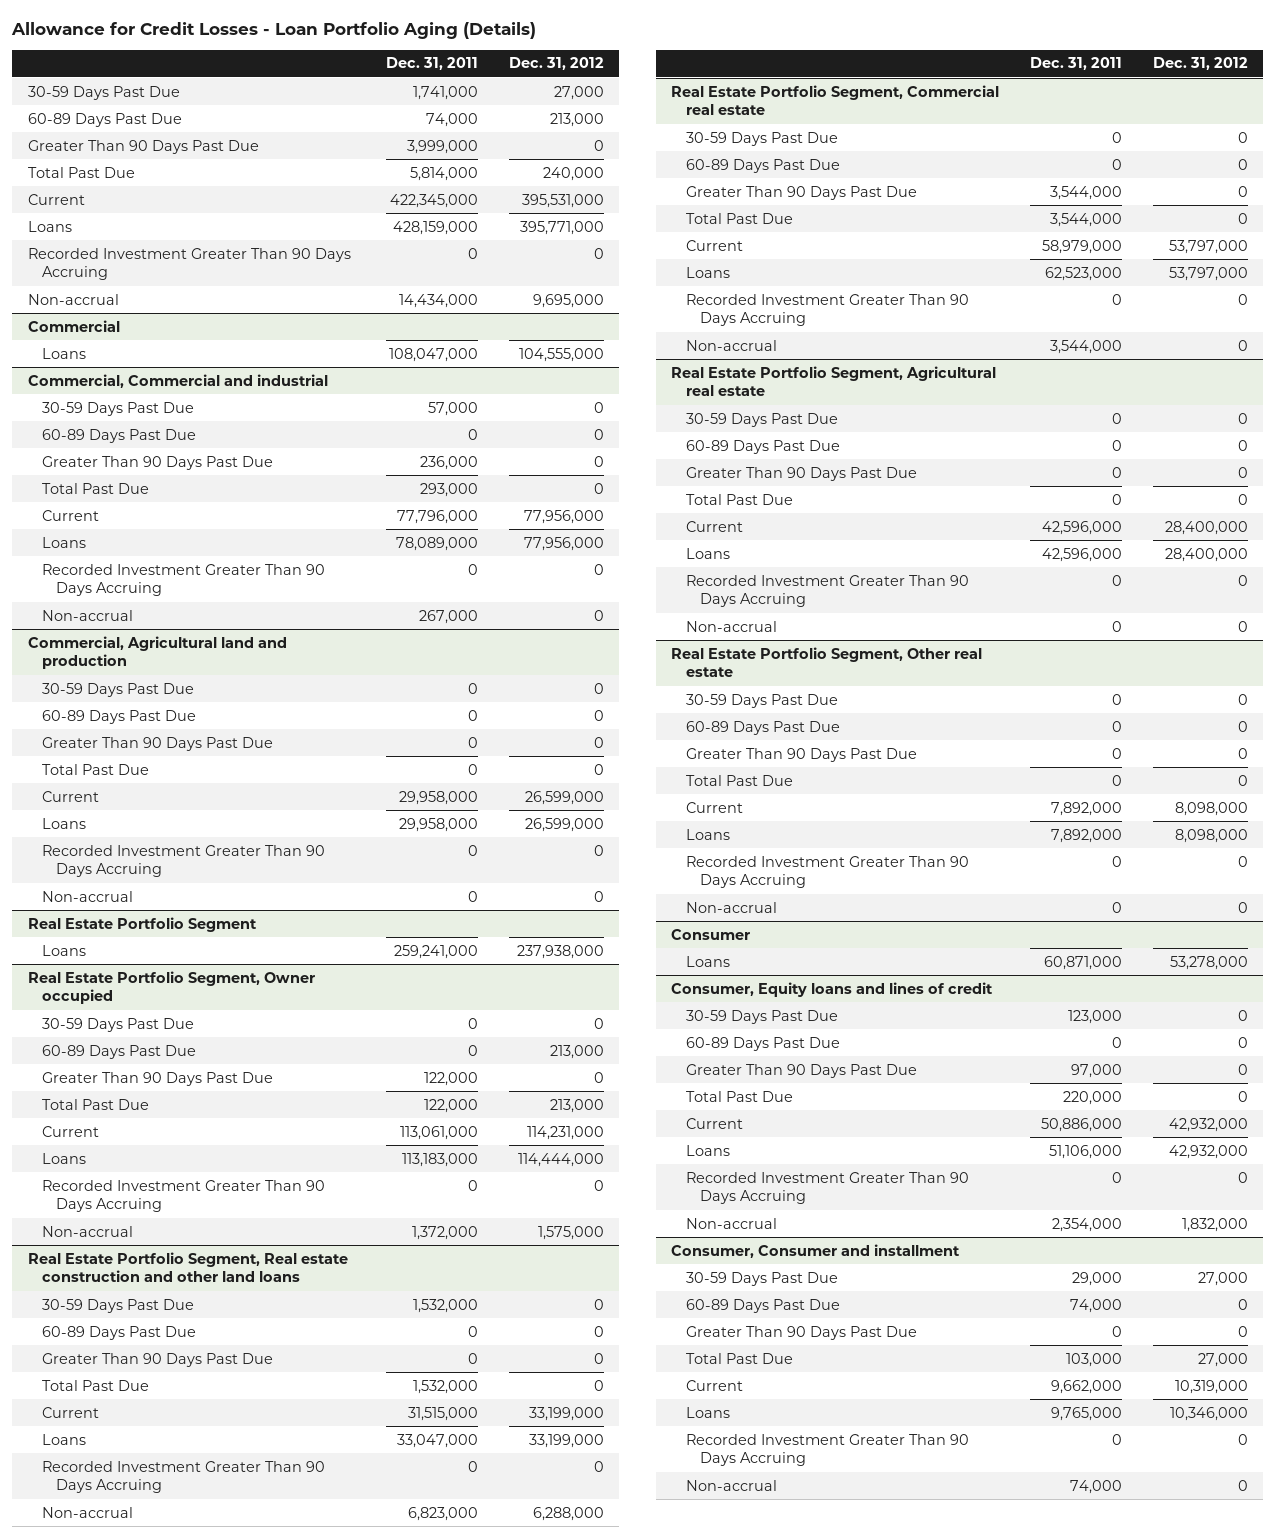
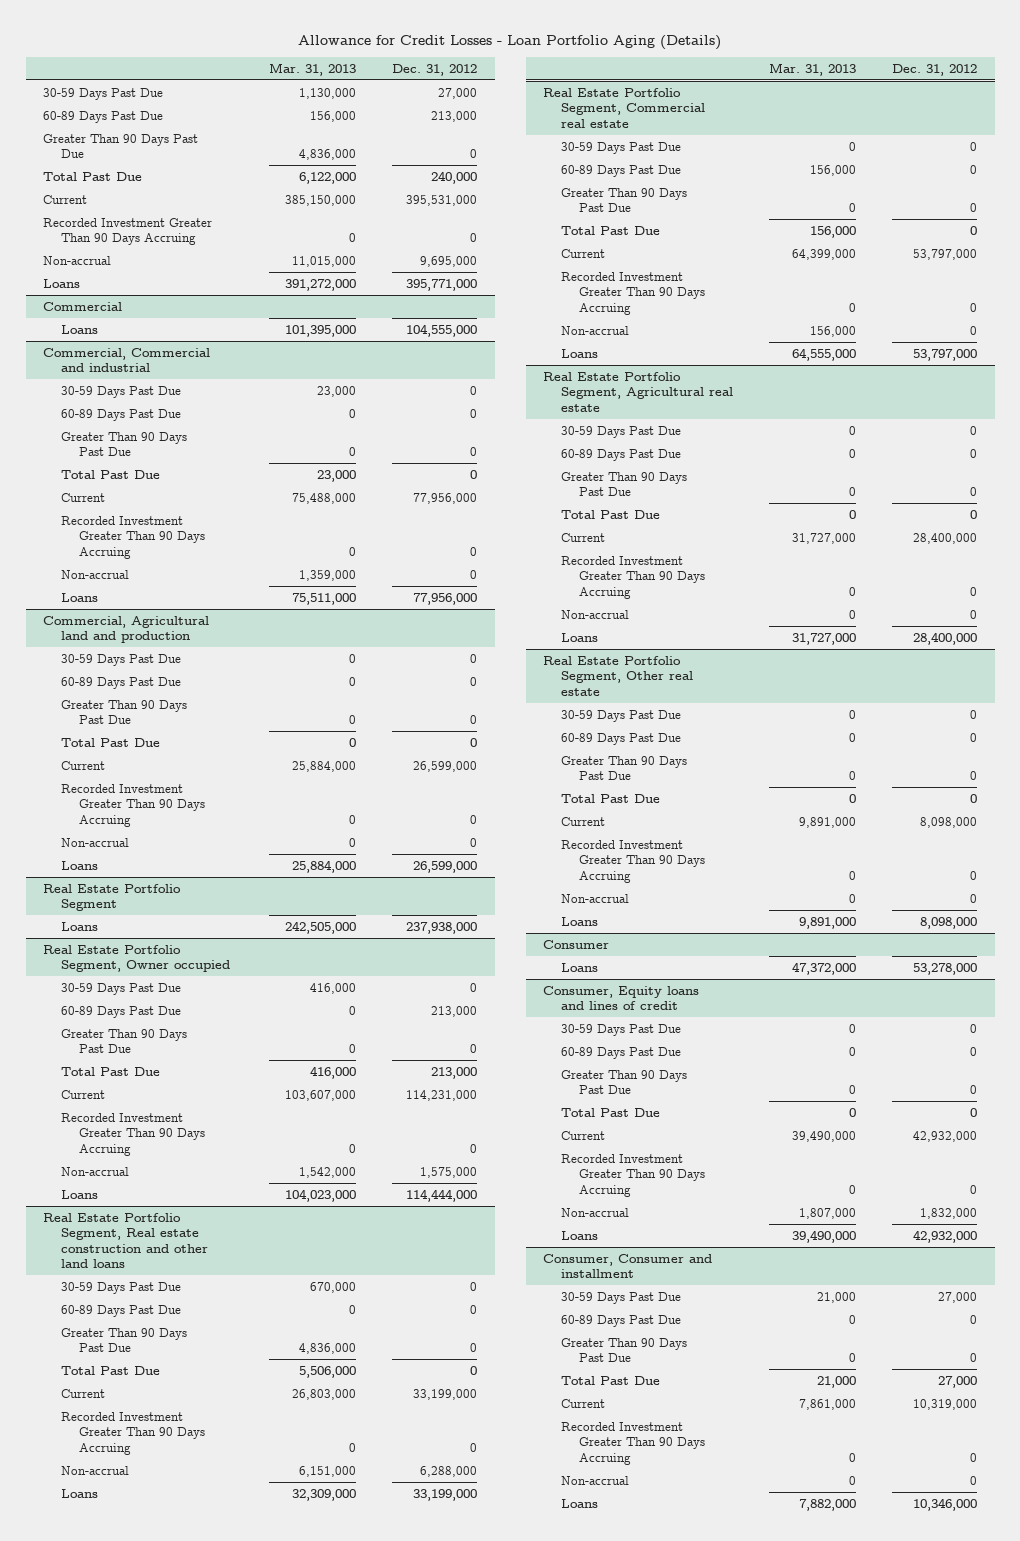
[386,57,479,71] Dec. 31, 2011 -> none
none -> [269,62,357,76] Mar. 31, 2013
[27,220,72,232] Loans -> [43,278,81,288] Loans
[42,536,87,548] Loans -> [61,592,99,602] Loans
[42,817,87,829] Loans -> [61,860,99,870] Loans
[42,1152,87,1164] Loans -> [61,1189,99,1199] Loans
[42,1433,87,1445] Loans -> [61,1488,99,1498] Loans
[685,266,730,278] Loans -> [561,348,599,358] Loans
[685,547,730,559] Loans -> [561,632,599,642] Loans
[685,828,730,840] Loans -> [561,916,599,926] Loans
[685,1144,730,1156] Loans -> [561,1230,599,1240] Loans
[685,1406,730,1418] Loans -> [561,1498,599,1508] Loans

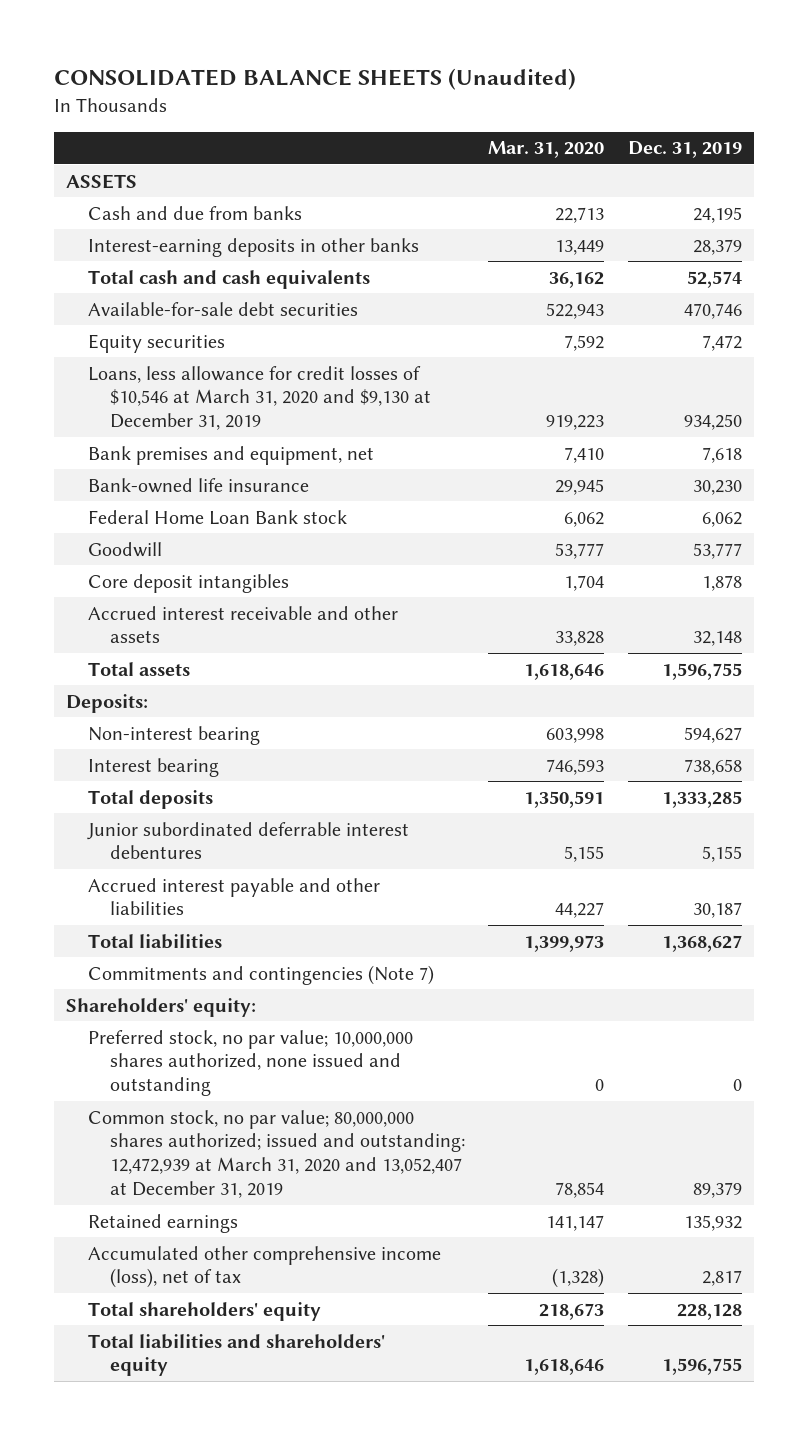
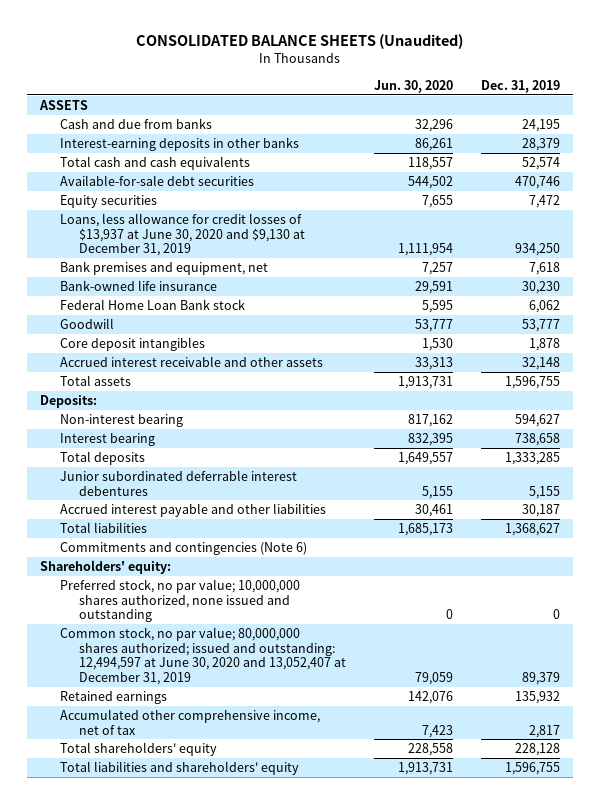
[488,141,605,159] Mar. 31, 2020 -> none
none -> [373,80,453,94] Jun. 30, 2020
[87,365,431,431] Loans, less allowance for credit losses of $10,546 at March 31, 2020 and $9,130 at December 31, 2019 -> [59,212,306,257] Loans, less allowance for credit losses of $13,937 at June 30, 2020 and $9,130 at December 31, 2019
[87,964,434,985] Commitments and contingencies (Note 7) -> [59,541,307,555] Commitments and contingencies (Note 6)
[87,1109,465,1199] Common stock, no par value; 80,000,000 shares authorized; issued and outstanding: 12,472,939 at March 31, 2020 and 13,052,407 at December 31, 2019 -> [59,626,347,685] Common stock, no par value; 80,000,000 shares authorized; issued and outstanding: 12,494,597 at June 30, 2020 and 13,052,407 at December 31, 2019
[87,1245,441,1289] Accumulated other comprehensive income (loss), net of tax -> [59,708,320,735] Accumulated other comprehensive income, net of tax

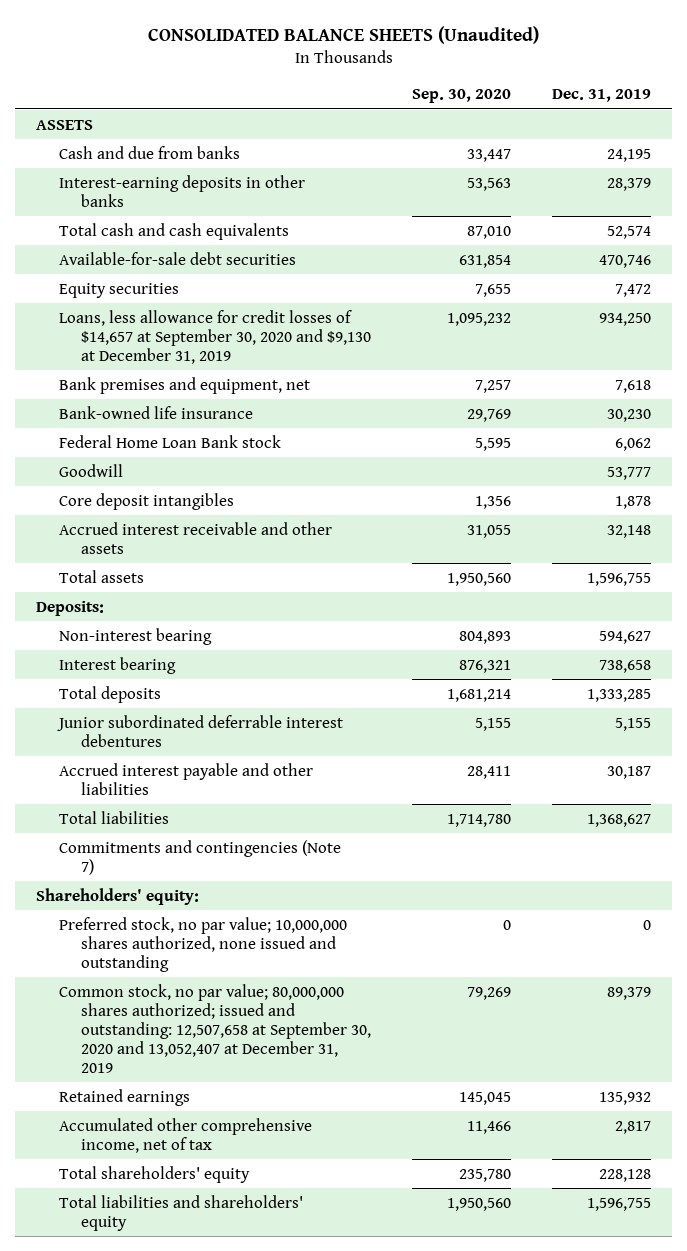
[373,80,453,94] Jun. 30, 2020 -> none
none -> [412,89,512,104] Sep. 30, 2020
[59,212,306,257] Loans, less allowance for credit losses of $13,937 at June 30, 2020 and $9,130 at December 31, 2019 -> [58,309,372,364] Loans, less allowance for credit losses of $14,657 at September 30, 2020 and $9,130 at December 31, 2019
[59,541,307,555] Commitments and contingencies (Note 6) -> [58,839,341,875] Commitments and contingencies (Note 7)
[59,626,347,685] Common stock, no par value; 80,000,000 shares authorized; issued and outstanding: 12,494,597 at June 30, 2020 and 13,052,407 at December 31, 2019 -> [58,983,372,1074] Common stock, no par value; 80,000,000 shares authorized; issued and outstanding: 12,507,658 at September 30, 2020 and 13,052,407 at December 31, 2019

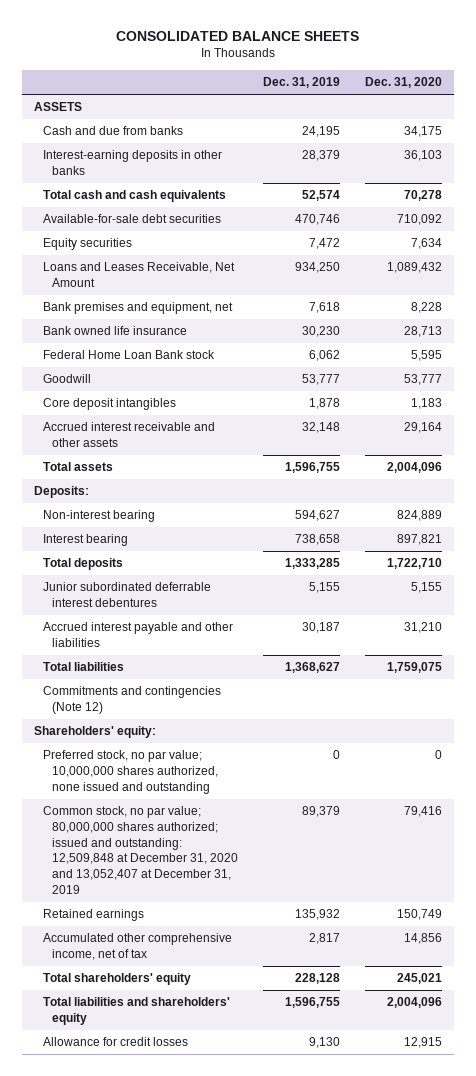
[147,25,539,44] CONSOLIDATED BALANCE SHEETS (Unaudited) -> [116,30,360,41] CONSOLIDATED BALANCE SHEETS
[412,89,512,104] Sep. 30, 2020 -> none
none -> [365,77,443,89] Dec. 31, 2020
[58,309,372,364] Loans, less allowance for credit losses of $14,657 at September 30, 2020 and $9,130 at December 31, 2019 -> [43,262,236,288] Loans and Leases Receivable, Net Amount
[58,405,253,419] Bank-owned life insurance -> [43,326,188,336] Bank owned life insurance
[58,839,341,875] Commitments and contingencies (Note 7) -> [43,686,222,715] Commitments and contingencies (Note 12)
[58,983,372,1074] Common stock, no par value; 80,000,000 shares authorized; issued and outstanding: 12,507,658 at September 30, 2020 and 13,052,407 at December 31, 2019 -> [43,806,239,894] Common stock, no par value; 80,000,000 shares authorized; issued and outstanding: 12,509,848 at December 31, 2020 and 13,052,407 at December 31, 2019
none -> [43,1037,189,1047] Allowance for credit losses

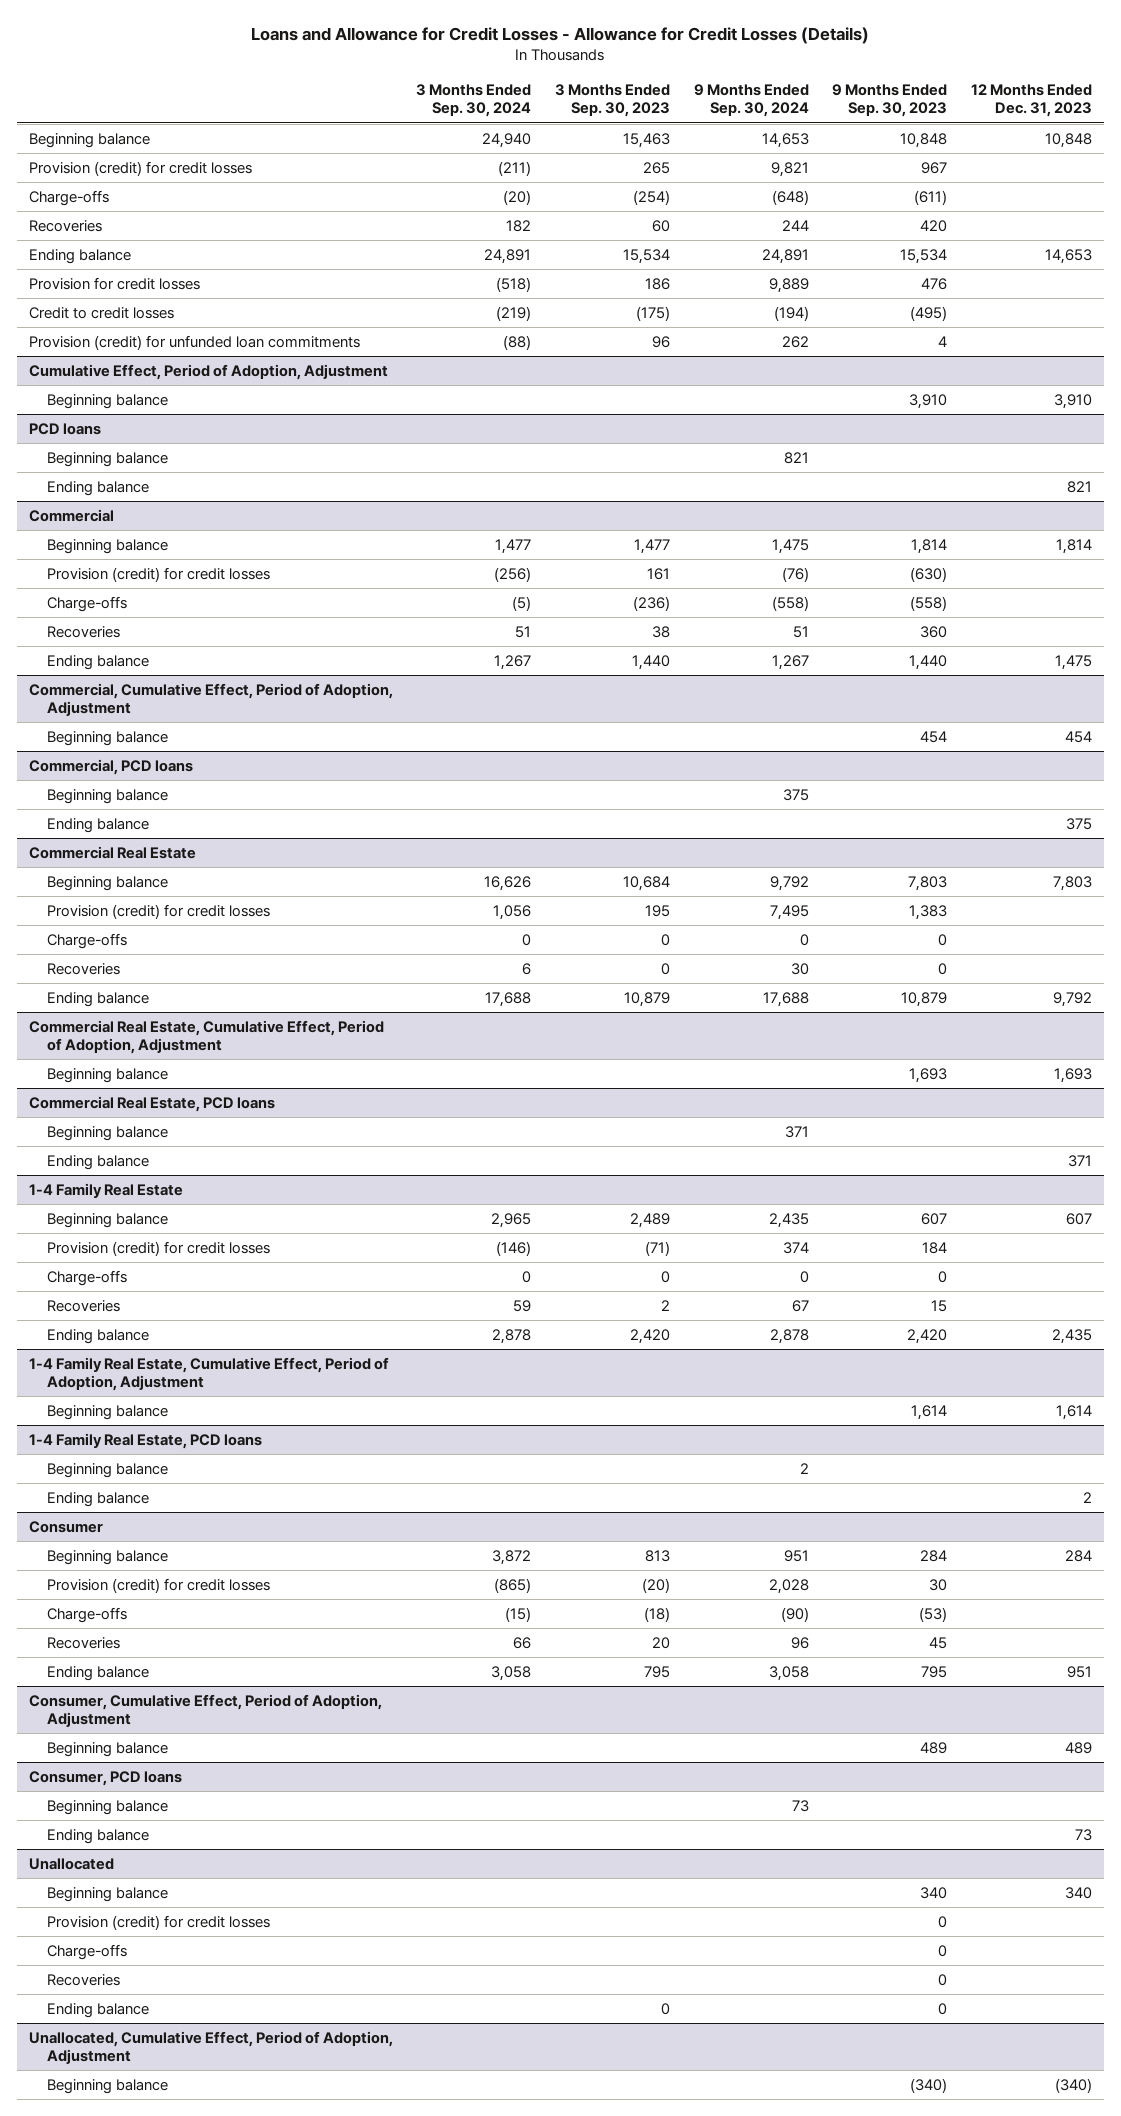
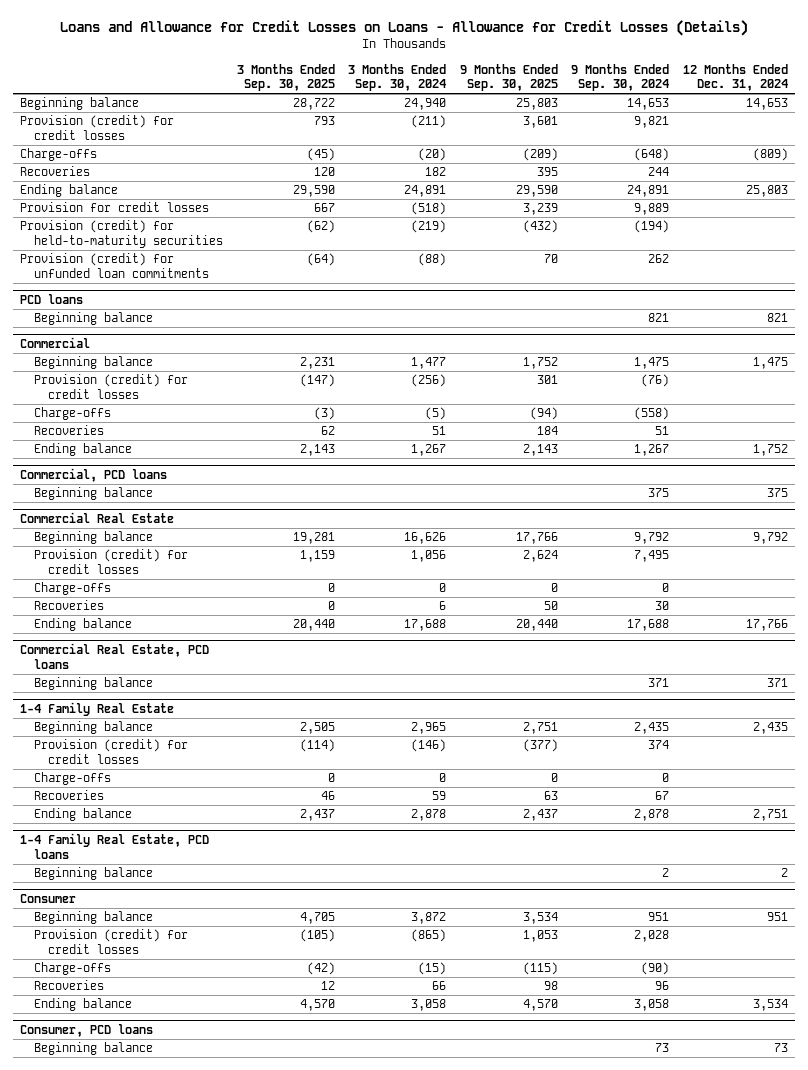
[251,27,870,45] Loans and Allowance for Credit Losses - Allowance for Credit Losses (Details) -> [60,19,749,36] Loans and Allowance for Credit Losses on Loans - Allowance for Credit Losses (Details)
[555,83,671,118] 3 Months Ended Sep. 30, 2023 -> none
[832,83,948,118] 9 Months Ended Sep. 30, 2023 -> none
[970,83,1092,118] 12 Months Ended Dec. 31, 2023 -> none
none -> [236,63,335,92] 3 Months Ended Sep. 30, 2025
none -> [459,63,558,92] 9 Months Ended Sep. 30, 2025
none -> [683,63,789,92] 12 Months Ended Dec. 31, 2024
[28,306,174,319] Credit to credit losses -> [20,220,223,249] Provision (credit) for held-to-maturity securities
[28,363,388,380] Cumulative Effect, Period of Adoption, Adjustment -> none
[46,393,168,409] Beginning balance -> none
[46,480,149,496] Ending balance -> none
[28,682,393,717] Commercial, Cumulative Effect, Period of Adoption, Adjustment -> none
[46,730,168,746] Beginning balance -> none
[46,817,149,833] Ending balance -> none
[28,1019,384,1055] Commercial Real Estate, Cumulative Effect, Period of Adoption, Adjustment -> none
[46,1067,168,1083] Beginning balance -> none
[46,1154,149,1170] Ending balance -> none
[28,1356,389,1392] 1-4 Family Real Estate, Cumulative Effect, Period of Adoption, Adjustment -> none
[46,1404,168,1420] Beginning balance -> none
[46,1491,149,1507] Ending balance -> none
[28,1693,382,1728] Consumer, Cumulative Effect, Period of Adoption, Adjustment -> none
[46,1741,168,1757] Beginning balance -> none
[46,1828,149,1844] Ending balance -> none
[28,1857,114,1870] Unallocated -> none
[46,1886,168,1902] Beginning balance -> none
[46,1914,270,1930] Provision (credit) for credit losses -> none
[46,1943,127,1960] Charge-offs -> none
[46,1973,120,1986] Recoveries -> none
[46,2002,149,2018] Ending balance -> none
[28,2030,393,2065] Unallocated, Cumulative Effect, Period of Adoption, Adjustment -> none
[46,2078,168,2094] Beginning balance -> none

